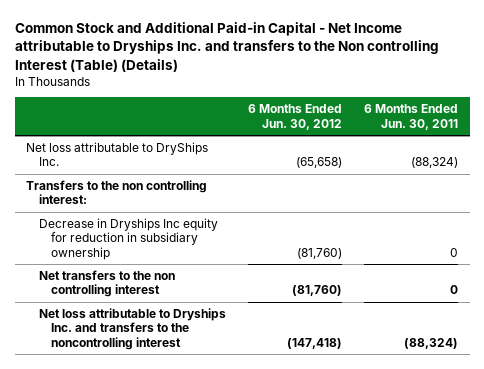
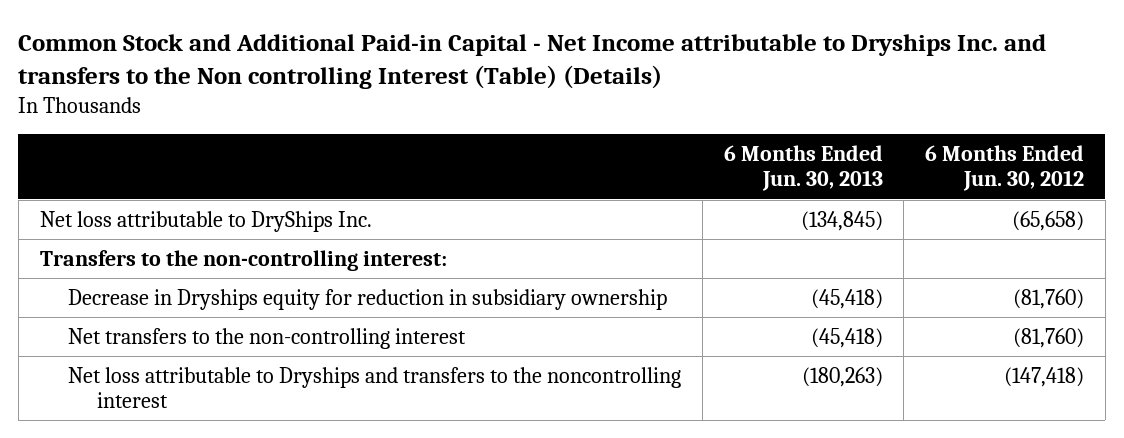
[364,104,459,130] 6 Months Ended Jun. 30, 2011 -> none
none -> [723,145,883,192] 6 Months Ended Jun. 30, 2013
[25,179,207,205] Transfers to the non controlling interest: -> [39,249,447,271] Transfers to the non-controlling interest:
[38,217,218,260] Decrease in Dryships Inc equity for reduction in subsidiary ownership -> [68,288,668,310] Decrease in Dryships equity for reduction in subsidiary ownership
[38,269,175,298] Net transfers to the non controlling interest -> [68,327,467,349] Net transfers to the non-controlling interest
[38,307,226,350] Net loss attributable to Dryships Inc. and transfers to the noncontrolling interest -> [68,366,682,409] Net loss attributable to Dryships and transfers to the noncontrolling interest

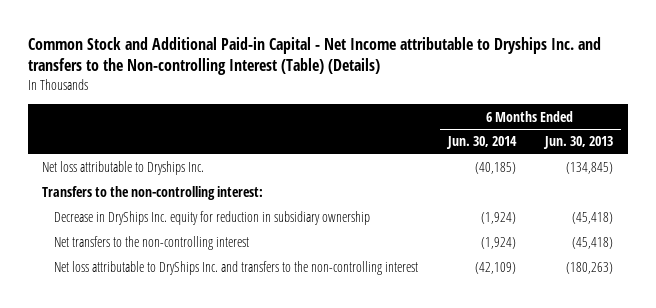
[18,34,1047,90] Common Stock and Additional Paid-in Capital - Net Income attributable to Dryships Inc. and transfers to the Non controlling Interest (Table) (Details) -> [27,36,601,76] Common Stock and Additional Paid-in Capital - Net Income attributable to Dryships Inc. and transfers to the Non-controlling Interest (Table) (Details)
[925,145,1085,192] 6 Months Ended Jun. 30, 2012 -> none
none -> [445,136,517,150] Jun. 30, 2014
[39,210,372,232] Net loss attributable to DryShips Inc. -> [42,161,205,176] Net loss attributable to Dryships Inc.
[68,288,668,310] Decrease in Dryships equity for reduction in subsidiary ownership -> [54,211,371,226] Decrease in DryShips Inc. equity for reduction in subsidiary ownership
[68,366,682,409] Net loss attributable to Dryships and transfers to the noncontrolling interest -> [54,261,419,276] Net loss attributable to DryShips Inc. and transfers to the non-controlling interest

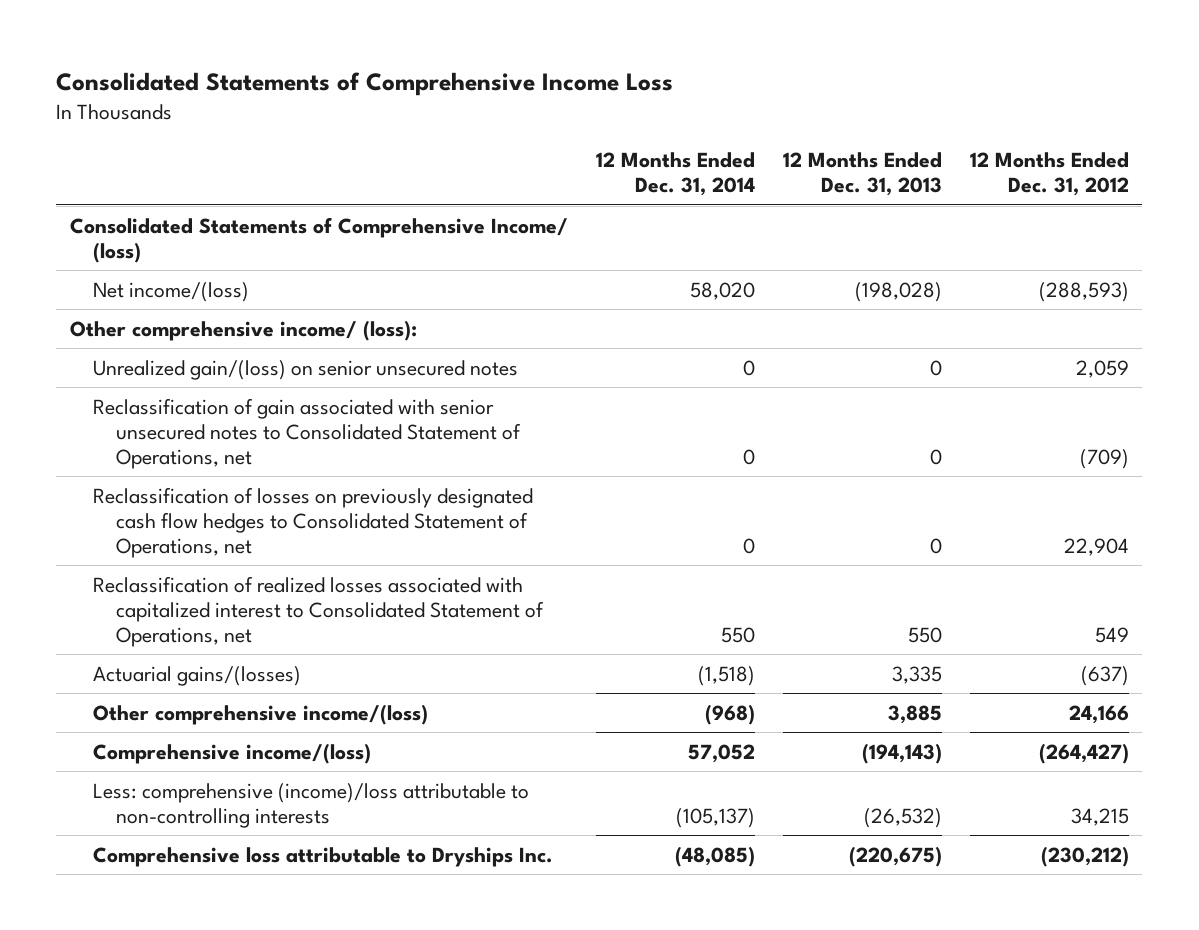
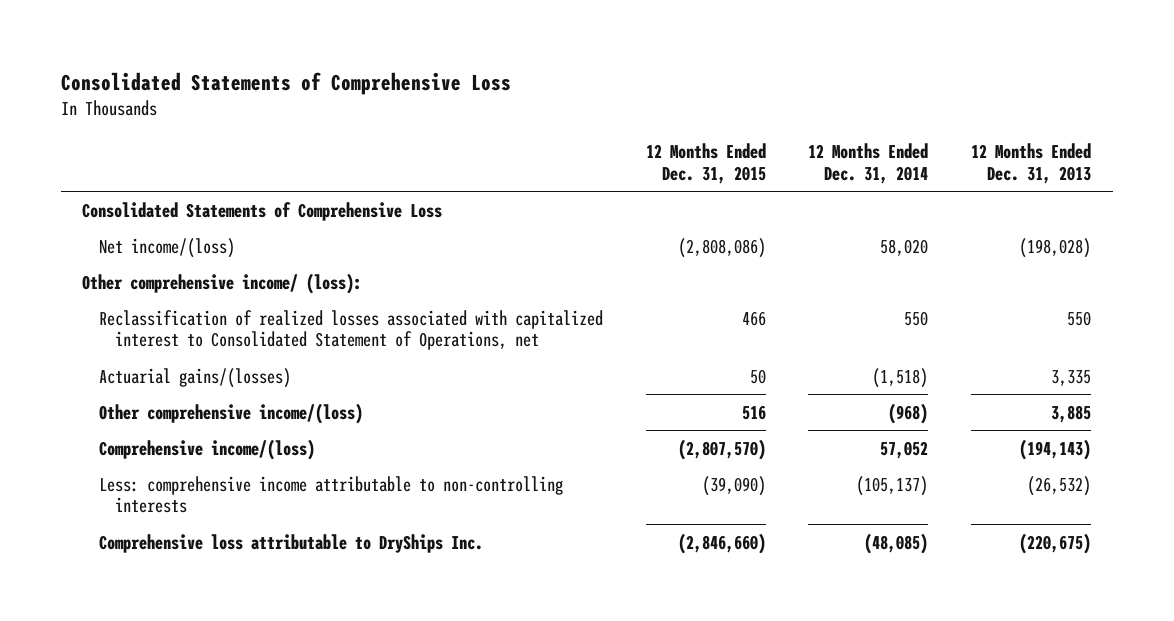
[56,71,674,96] Consolidated Statements of Comprehensive Income Loss -> [60,71,511,95] Consolidated Statements of Comprehensive Loss
[969,152,1129,197] 12 Months Ended Dec. 31, 2012 -> none
none -> [645,143,766,184] 12 Months Ended Dec. 31, 2015
[70,216,569,263] Consolidated Statements of Comprehensive Income/ (loss) -> [82,201,443,221] Consolidated Statements of Comprehensive Loss
[93,359,519,380] Unrealized gain/(loss) on senior unsecured notes -> none
[93,397,521,470] Reclassification of gain associated with senior unsecured notes to Consolidated Statement of Operations, net -> none
[93,486,534,559] Reclassification of losses on previously designated cash flow hedges to Consolidated Statement of Operations, net -> none
[93,782,530,828] Less: comprehensive (income)/loss attributable to non-controlling interests -> [98,475,563,514] Less: comprehensive income attributable to non-controlling interests
[93,846,554,867] Comprehensive loss attributable to Dryships Inc. -> [98,533,483,553] Comprehensive loss attributable to DryShips Inc.

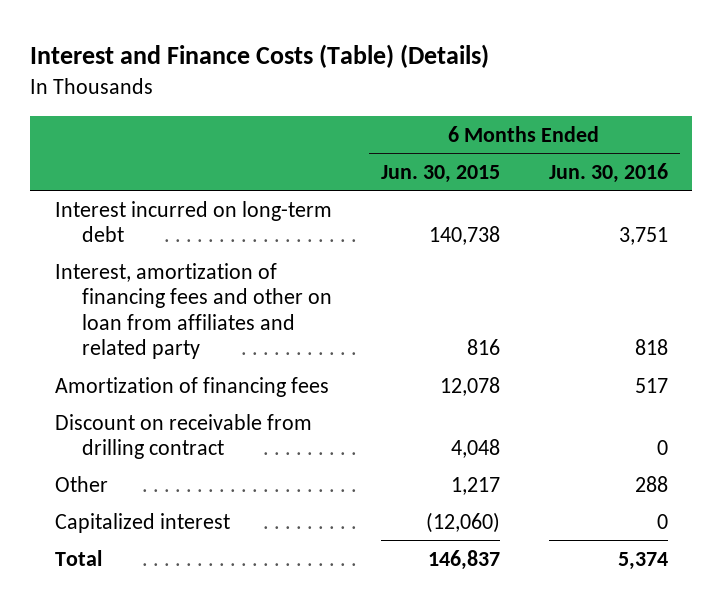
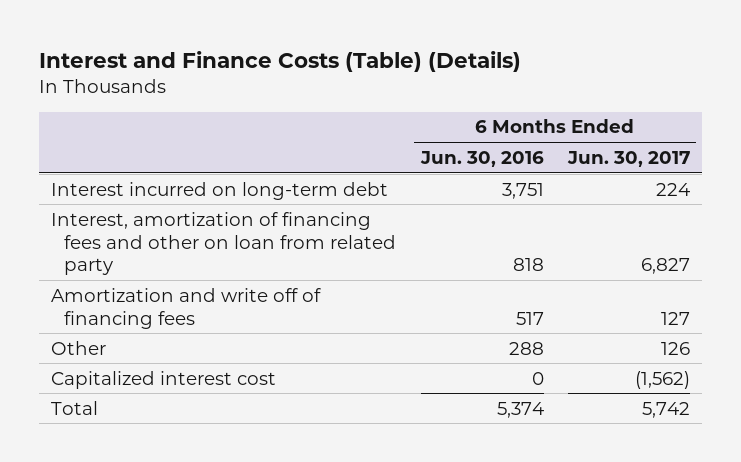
[381,164,501,183] Jun. 30, 2015 -> none
none -> [566,150,690,167] Jun. 30, 2017
[54,413,312,460] Discount on receivable from drilling contract -> none
[54,262,333,360] Interest, amortization of financing fees and other on loan from affiliates and related party -> [51,211,397,276] Interest, amortization of financing fees and other on loan from related party
[54,376,329,397] Amortization of financing fees -> [51,287,322,329] Amortization and write off of financing fees
[54,512,230,533] Capitalized interest -> [51,370,277,389] Capitalized interest cost

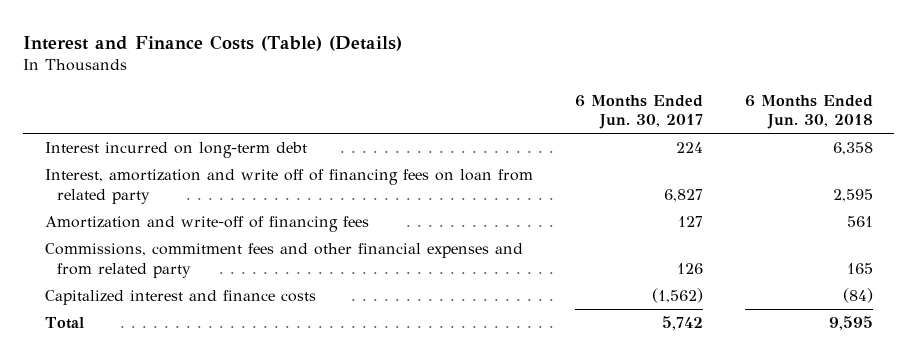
[419,150,544,167] Jun. 30, 2016 -> none
none -> [745,94,874,130] 6 Months Ended Jun. 30, 2018
[51,211,397,276] Interest, amortization of financing fees and other on loan from related party -> [44,169,533,204] Interest, amortization and write off of financing fees on loan from related party
[51,287,322,329] Amortization and write off of financing fees -> [44,216,369,233] Amortization and write-off of financing fees
[51,340,107,355] Other -> [44,243,523,278] Commissions, commitment fees and other financial expenses and from related party
[51,370,277,389] Capitalized interest cost -> [44,290,316,306] Capitalized interest and finance costs

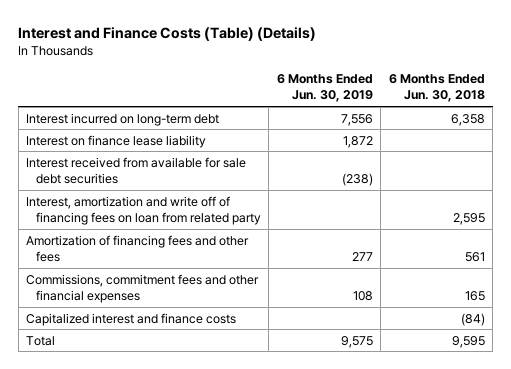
[574,94,703,130] 6 Months Ended Jun. 30, 2017 -> none
none -> [276,74,373,103] 6 Months Ended Jun. 30, 2019
none -> [26,134,207,148] Interest on finance lease liability
none -> [26,156,247,184] Interest received from available for sale debt securities
[44,216,369,233] Amortization and write-off of financing fees -> [26,234,250,262] Amortization of financing fees and other fees
[44,243,523,278] Commissions, commitment fees and other financial expenses and from related party -> [26,273,260,303] Commissions, commitment fees and other financial expenses

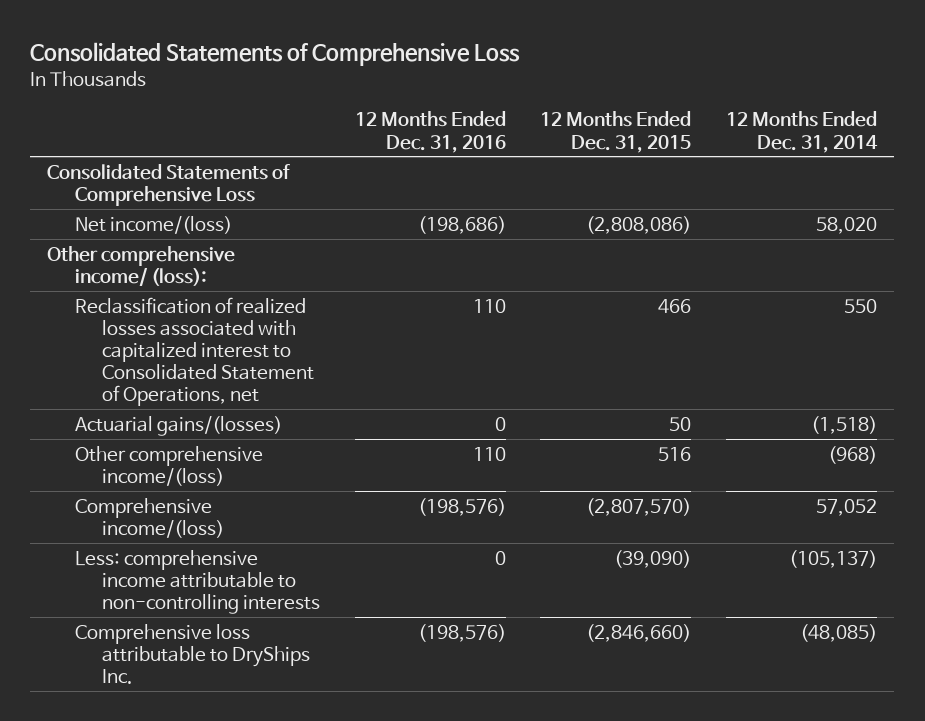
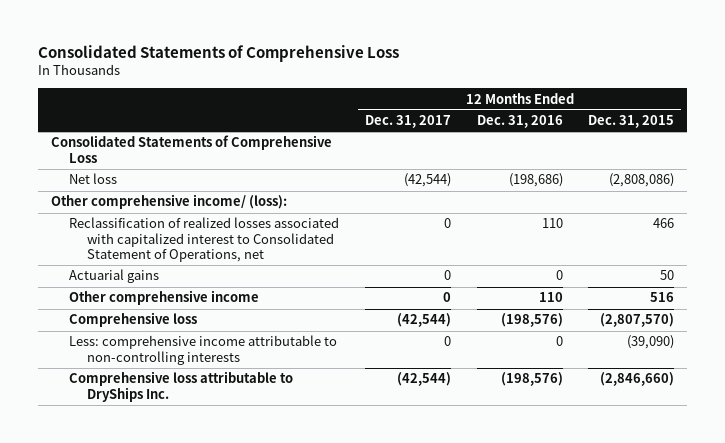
[726,111,879,153] 12 Months Ended Dec. 31, 2014 -> none
none -> [364,115,451,129] Dec. 31, 2017
[74,215,232,234] Net income/(loss) -> [69,173,118,185] Net loss
[74,415,282,436] Actuarial gains/(losses) -> [69,269,160,284] Actuarial gains
[74,445,263,486] Other comprehensive income/(loss) -> [69,290,260,306] Other comprehensive income
[74,497,225,538] Comprehensive income/(loss) -> [69,312,198,328] Comprehensive loss

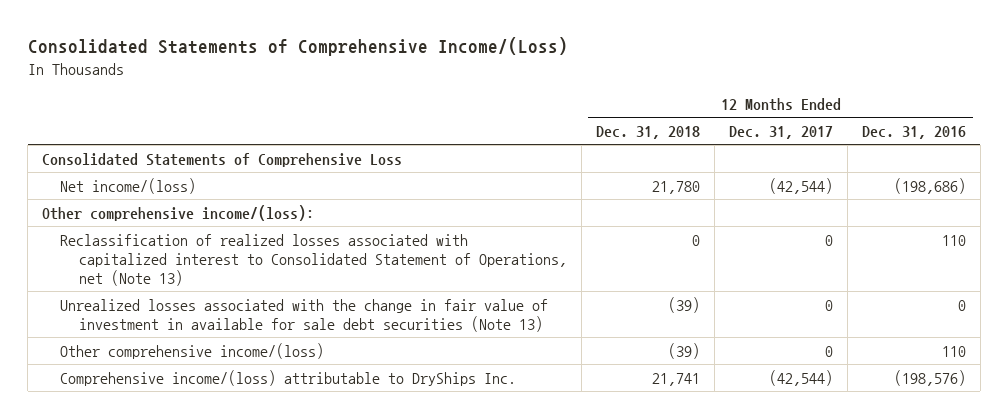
[37,44,399,62] Consolidated Statements of Comprehensive Loss -> [27,37,568,57] Consolidated Statements of Comprehensive Income/(Loss)
[588,115,675,129] Dec. 31, 2015 -> none
none -> [595,125,700,139] Dec. 31, 2018
[69,269,160,284] Actuarial gains -> none
[69,312,198,328] Comprehensive loss -> none
[69,335,338,365] Less: comprehensive income attributable to non-controlling interests -> none
[69,173,118,185] Net loss -> [60,177,197,194] Net income/(loss)
[50,194,287,210] Other comprehensive income/ (loss): -> [42,204,315,221] Other comprehensive income/(loss):
[69,217,340,263] Reclassification of realized losses associated with capitalized interest to Consolidated Statement of Operations, net -> [60,233,567,286] Reclassification of realized losses associated with capitalized interest to Consolidated Statement of Operations, net (Note 13)
none -> [60,298,549,332] Unrealized losses associated with the change in fair value of investment in available for sale debt securities (Note 13)
[69,290,260,306] Other comprehensive income -> [60,342,325,359] Other comprehensive income/(loss)
[69,371,294,402] Comprehensive loss attributable to DryShips Inc. -> [60,369,517,386] Comprehensive income/(loss) attributable to DryShips Inc.

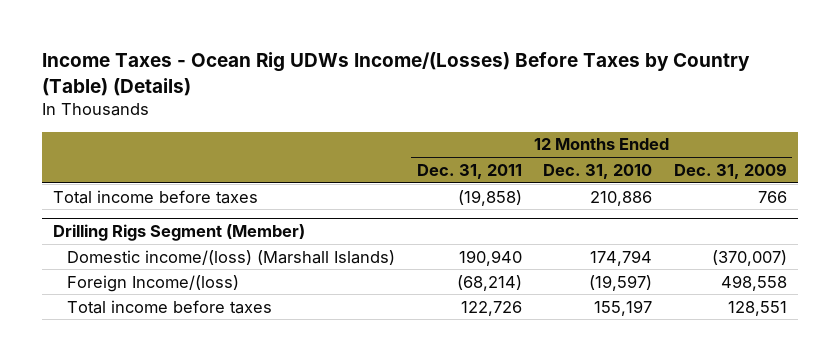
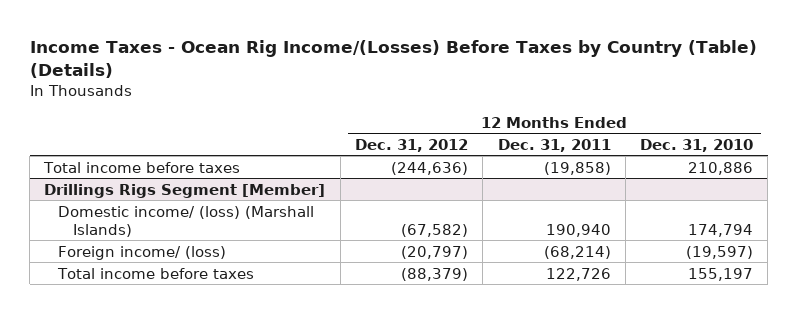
[41,52,750,96] Income Taxes - Ocean Rig UDWs Income/(Losses) Before Taxes by Country (Table) (Details) -> [29,39,757,78] Income Taxes - Ocean Rig Income/(Losses) Before Taxes by Country (Table) (Details)
[674,162,788,179] Dec. 31, 2009 -> none
none -> [354,138,468,152] Dec. 31, 2012
[52,224,305,242] Drilling Rigs Segment (Member) -> [44,183,326,198] Drillings Rigs Segment [Member]
[67,249,396,265] Domestic income/(loss) (Marshall Islands) -> [58,205,315,237] Domestic income/ (loss) (Marshall Islands)
[67,274,240,292] Foreign Income/(loss) -> [58,245,227,260] Foreign income/ (loss)

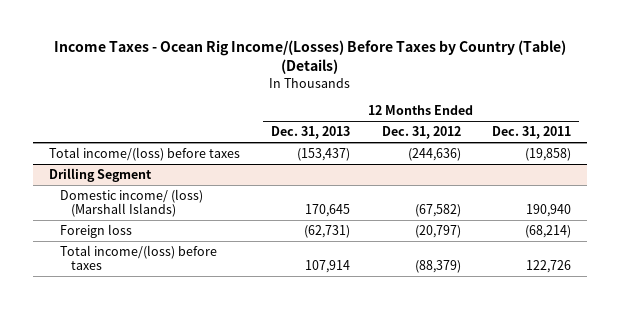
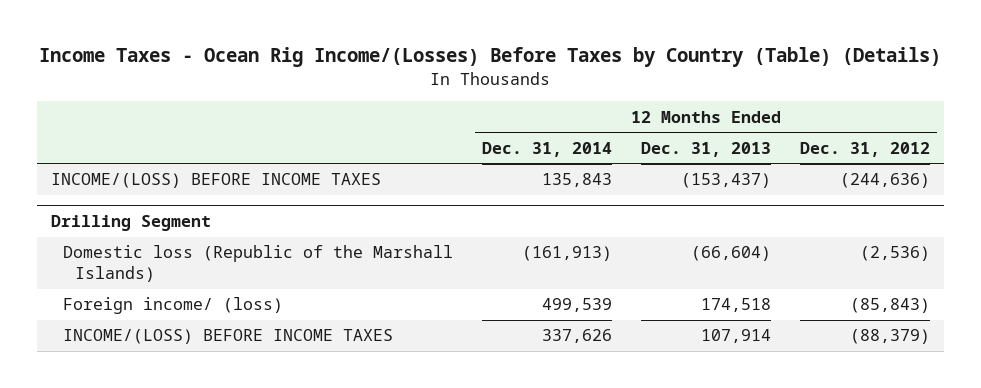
[491,126,571,140] Dec. 31, 2011 -> none
none -> [482,141,613,157] Dec. 31, 2014
[48,146,240,161] Total income/(loss) before taxes -> [51,173,382,189] INCOME/(LOSS) BEFORE INCOME TAXES
[59,188,203,218] Domestic income/ (loss) (Marshall Islands) -> [63,245,454,283] Domestic loss (Republic of the Marshall Islands)
[305,204,351,218] 170,645 -> [690,246,771,262] (66,604)
[414,204,461,218] (67,582) -> [859,246,930,262] (2,536)
[59,223,132,238] Foreign loss -> [63,297,284,315] Foreign income/ (loss)
[304,224,351,238] (62,731) -> [700,298,771,313] 174,518
[414,224,461,238] (20,797) -> [849,298,930,314] (85,843)
[59,244,217,271] Total income/(loss) before taxes -> [63,329,394,345] INCOME/(LOSS) BEFORE INCOME TAXES

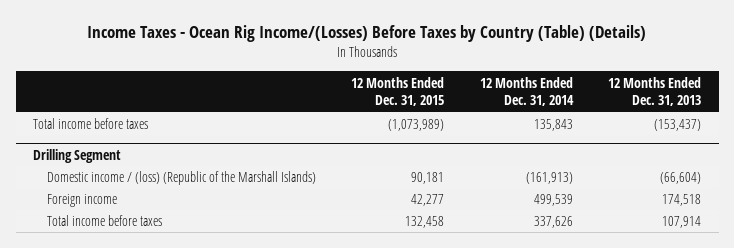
[799,141,930,157] Dec. 31, 2012 -> none
none -> [351,76,445,107] 12 Months Ended Dec. 31, 2015
[51,173,382,189] INCOME/(LOSS) BEFORE INCOME TAXES -> [33,118,149,130] Total income before taxes
[63,245,454,283] Domestic loss (Republic of the Marshall Islands) -> [46,171,316,186] Domestic income / (loss) (Republic of the Marshall Islands)
[63,297,284,315] Foreign income/ (loss) -> [46,194,117,208] Foreign income
[63,329,394,345] INCOME/(LOSS) BEFORE INCOME TAXES -> [46,215,162,227] Total income before taxes

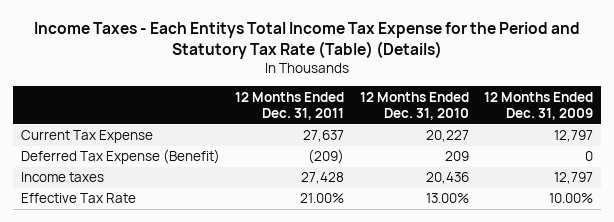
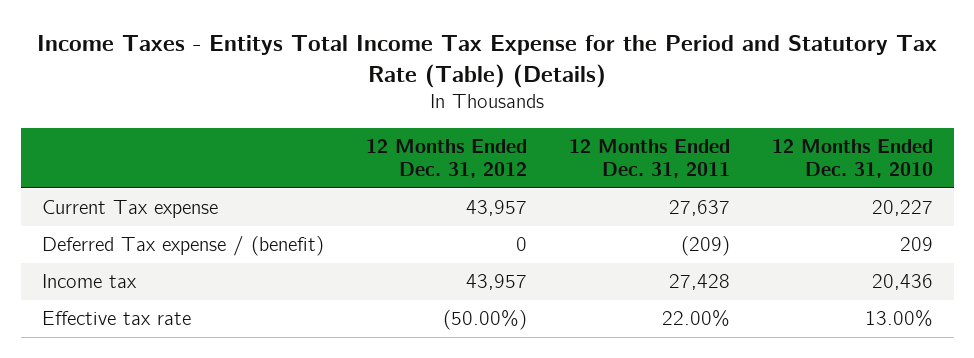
[34,22,581,59] Income Taxes - Each Entitys Total Income Tax Expense for the Period and Statutory Tax Rate (Table) (Details) -> [37,35,938,88] Income Taxes - Entitys Total Income Tax Expense for the Period and Statutory Tax Rate (Table) (Details)
[484,91,594,120] 12 Months Ended Dec. 31, 2009 -> none
none -> [365,138,527,179] 12 Months Ended Dec. 31, 2012
[20,130,153,144] Current Tax Expense -> [41,200,218,219] Current Tax expense
[20,149,220,165] Deferred Tax Expense (Benefit) -> [41,236,324,257] Deferred Tax expense / (benefit)
[20,172,104,183] Income taxes -> [41,274,137,289] Income tax
[20,193,136,204] Effective Tax Rate -> [41,311,191,326] Effective tax rate
[300,193,345,204] 21.00% -> [661,310,730,328] 22.00%

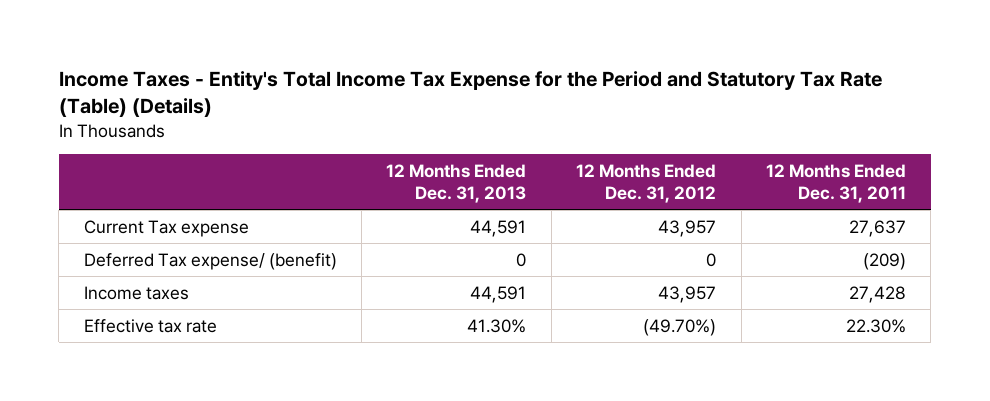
[37,35,938,88] Income Taxes - Entitys Total Income Tax Expense for the Period and Statutory Tax Rate (Table) (Details) -> [58,70,882,118] Income Taxes - Entity's Total Income Tax Expense for the Period and Statutory Tax Rate (Table) (Details)
[771,138,933,179] 12 Months Ended Dec. 31, 2010 -> none
none -> [386,164,527,203] 12 Months Ended Dec. 31, 2013
[41,236,324,257] Deferred Tax expense / (benefit) -> [83,252,337,270] Deferred Tax expense/ (benefit)
[41,274,137,289] Income tax -> [83,285,189,300] Income taxes
[442,310,527,331] (50.00%) -> [643,318,717,336] (49.70%)
[661,310,730,328] 22.00% -> [846,318,907,333] 22.30%

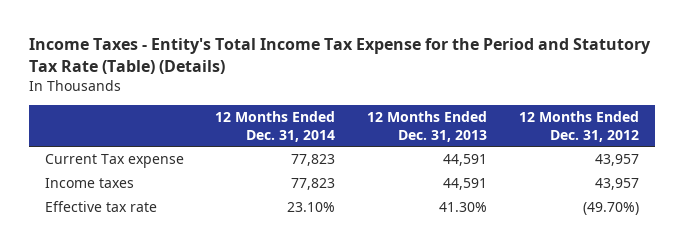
[766,164,907,203] 12 Months Ended Dec. 31, 2011 -> none
none -> [215,110,336,142] 12 Months Ended Dec. 31, 2014
[83,252,337,270] Deferred Tax expense/ (benefit) -> none

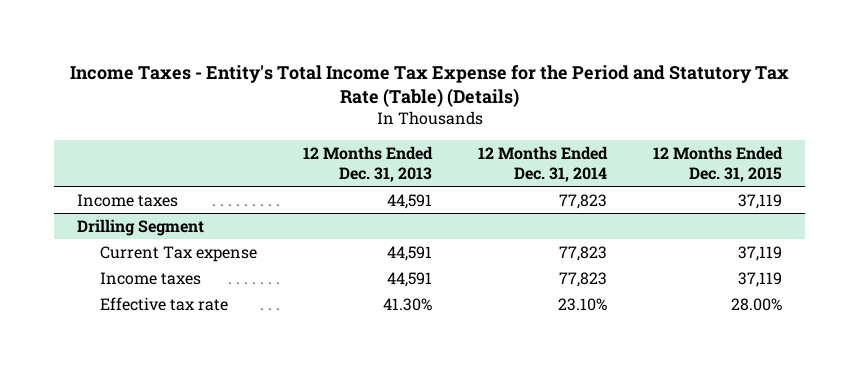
[519,110,640,142] 12 Months Ended Dec. 31, 2012 -> none
none -> [652,145,783,183] 12 Months Ended Dec. 31, 2015
none -> [77,193,179,207] Income taxes
none -> [77,218,205,236] Drilling Segment

